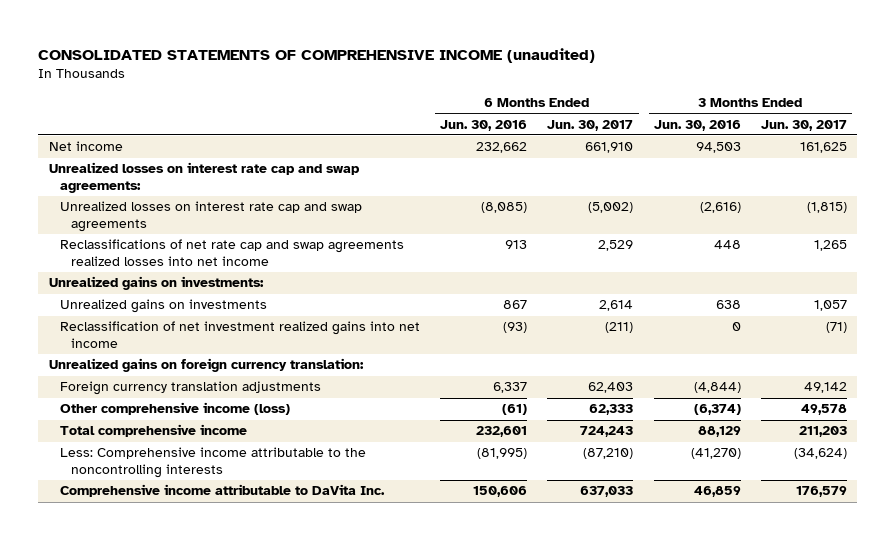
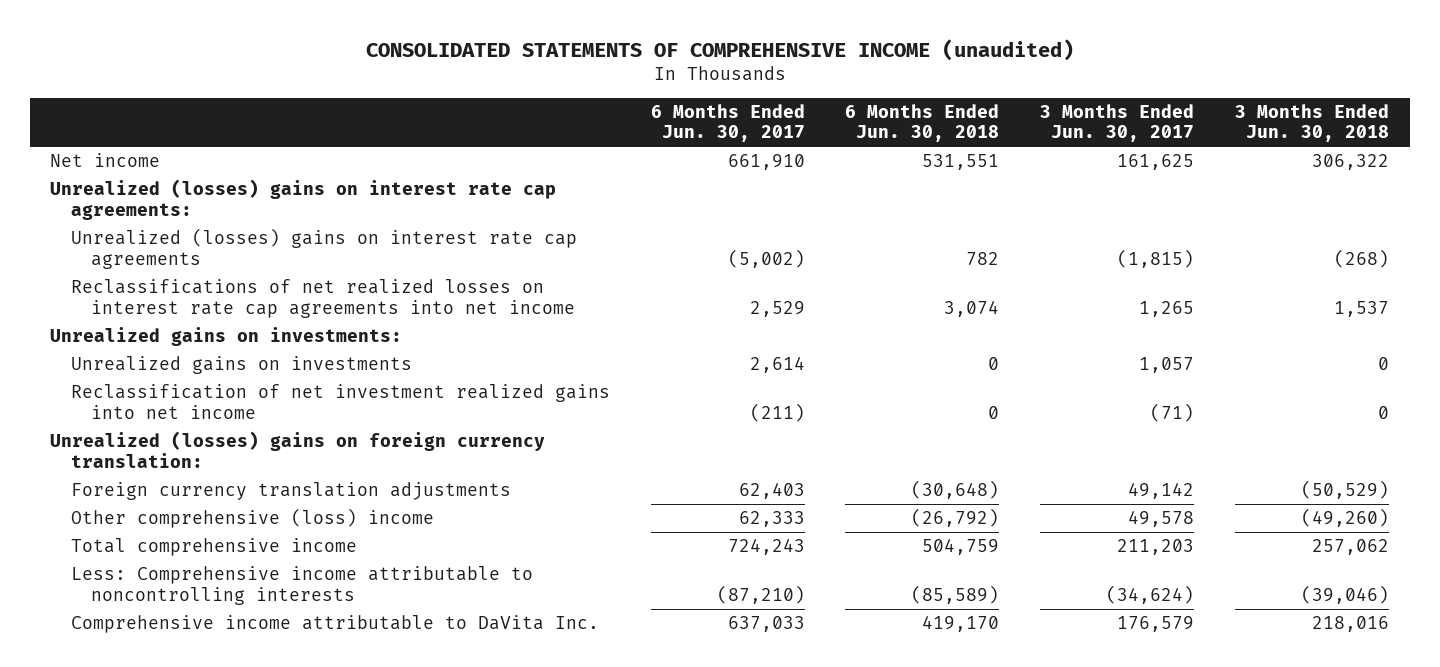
[440,119,528,131] Jun. 30, 2016 -> none
[653,119,741,131] Jun. 30, 2016 -> none
none -> [845,103,1000,143] 6 Months Ended Jun. 30, 2018
none -> [1235,103,1390,143] 3 Months Ended Jun. 30, 2018
[48,162,360,194] Unrealized losses on interest rate cap and swap agreements: -> [50,178,557,220] Unrealized (losses) gains on interest rate cap agreements:
[59,201,362,233] Unrealized losses on interest rate cap and swap agreements -> [70,227,577,269] Unrealized (losses) gains on interest rate cap agreements
[59,239,404,267] Reclassifications of net rate cap and swap agreements realized losses into net income -> [70,278,575,318] Reclassifications of net realized losses on interest rate cap agreements into net income
[48,358,364,373] Unrealized gains on foreign currency translation: -> [50,430,546,468] Unrealized (losses) gains on foreign currency translation:
[59,402,290,416] Other comprehensive income (loss) -> [70,507,434,528] Other comprehensive (loss) income
[59,447,366,479] Less: Comprehensive income attributable to the noncontrolling interests -> [70,565,533,605] Less: Comprehensive income attributable to noncontrolling interests

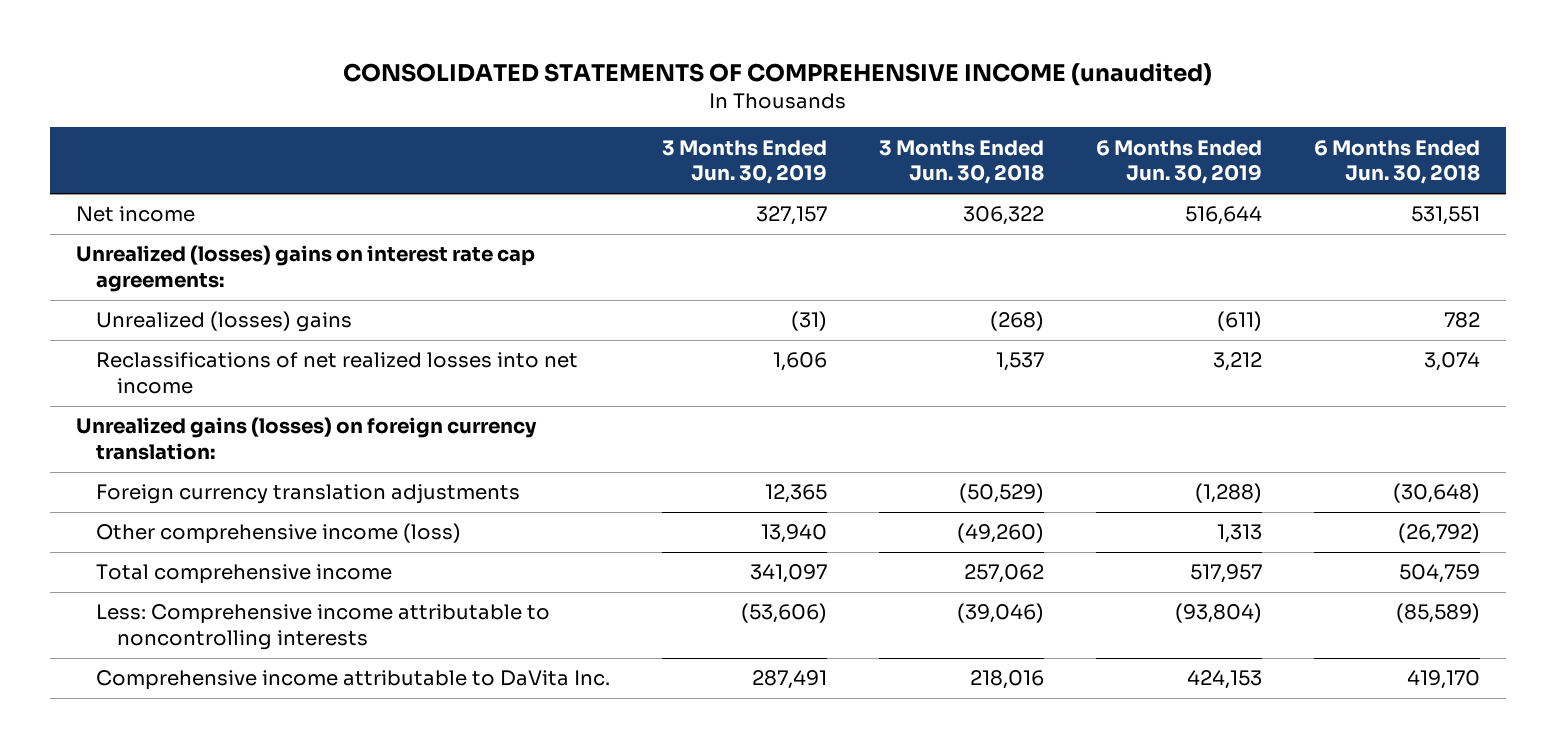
[650,103,805,143] 6 Months Ended Jun. 30, 2017 -> none
[1040,103,1195,143] 3 Months Ended Jun. 30, 2017 -> none
none -> [662,139,828,185] 3 Months Ended Jun. 30, 2019
none -> [1096,139,1263,185] 6 Months Ended Jun. 30, 2019
[50,326,403,346] Unrealized gains on investments: -> none
[70,355,412,374] Unrealized gains on investments -> none
[70,383,610,419] Reclassification of net investment realized gains into net income -> none
[70,227,577,269] Unrealized (losses) gains on interest rate cap agreements -> [96,311,353,333] Unrealized (losses) gains
[70,278,575,318] Reclassifications of net realized losses on interest rate cap agreements into net income -> [96,352,579,394] Reclassifications of net realized losses into net income
[50,430,546,468] Unrealized (losses) gains on foreign currency translation: -> [76,417,538,460] Unrealized gains (losses) on foreign currency translation:
[70,507,434,528] Other comprehensive (loss) income -> [96,523,462,545] Other comprehensive income (loss)

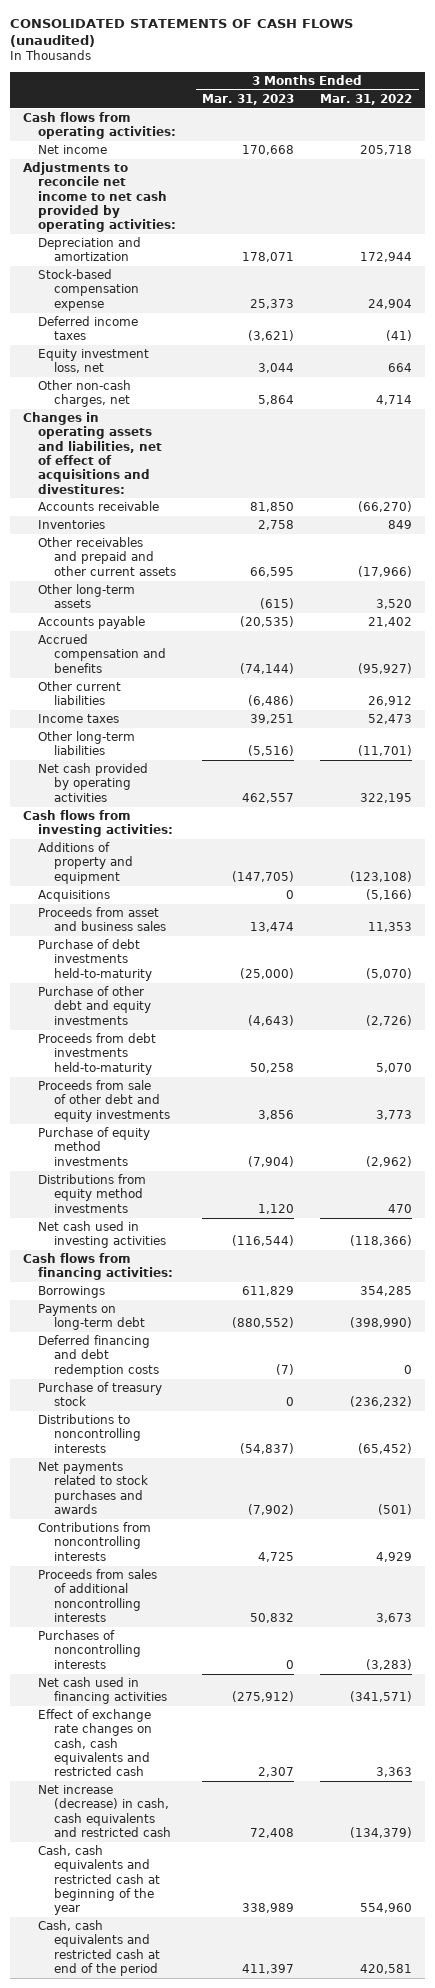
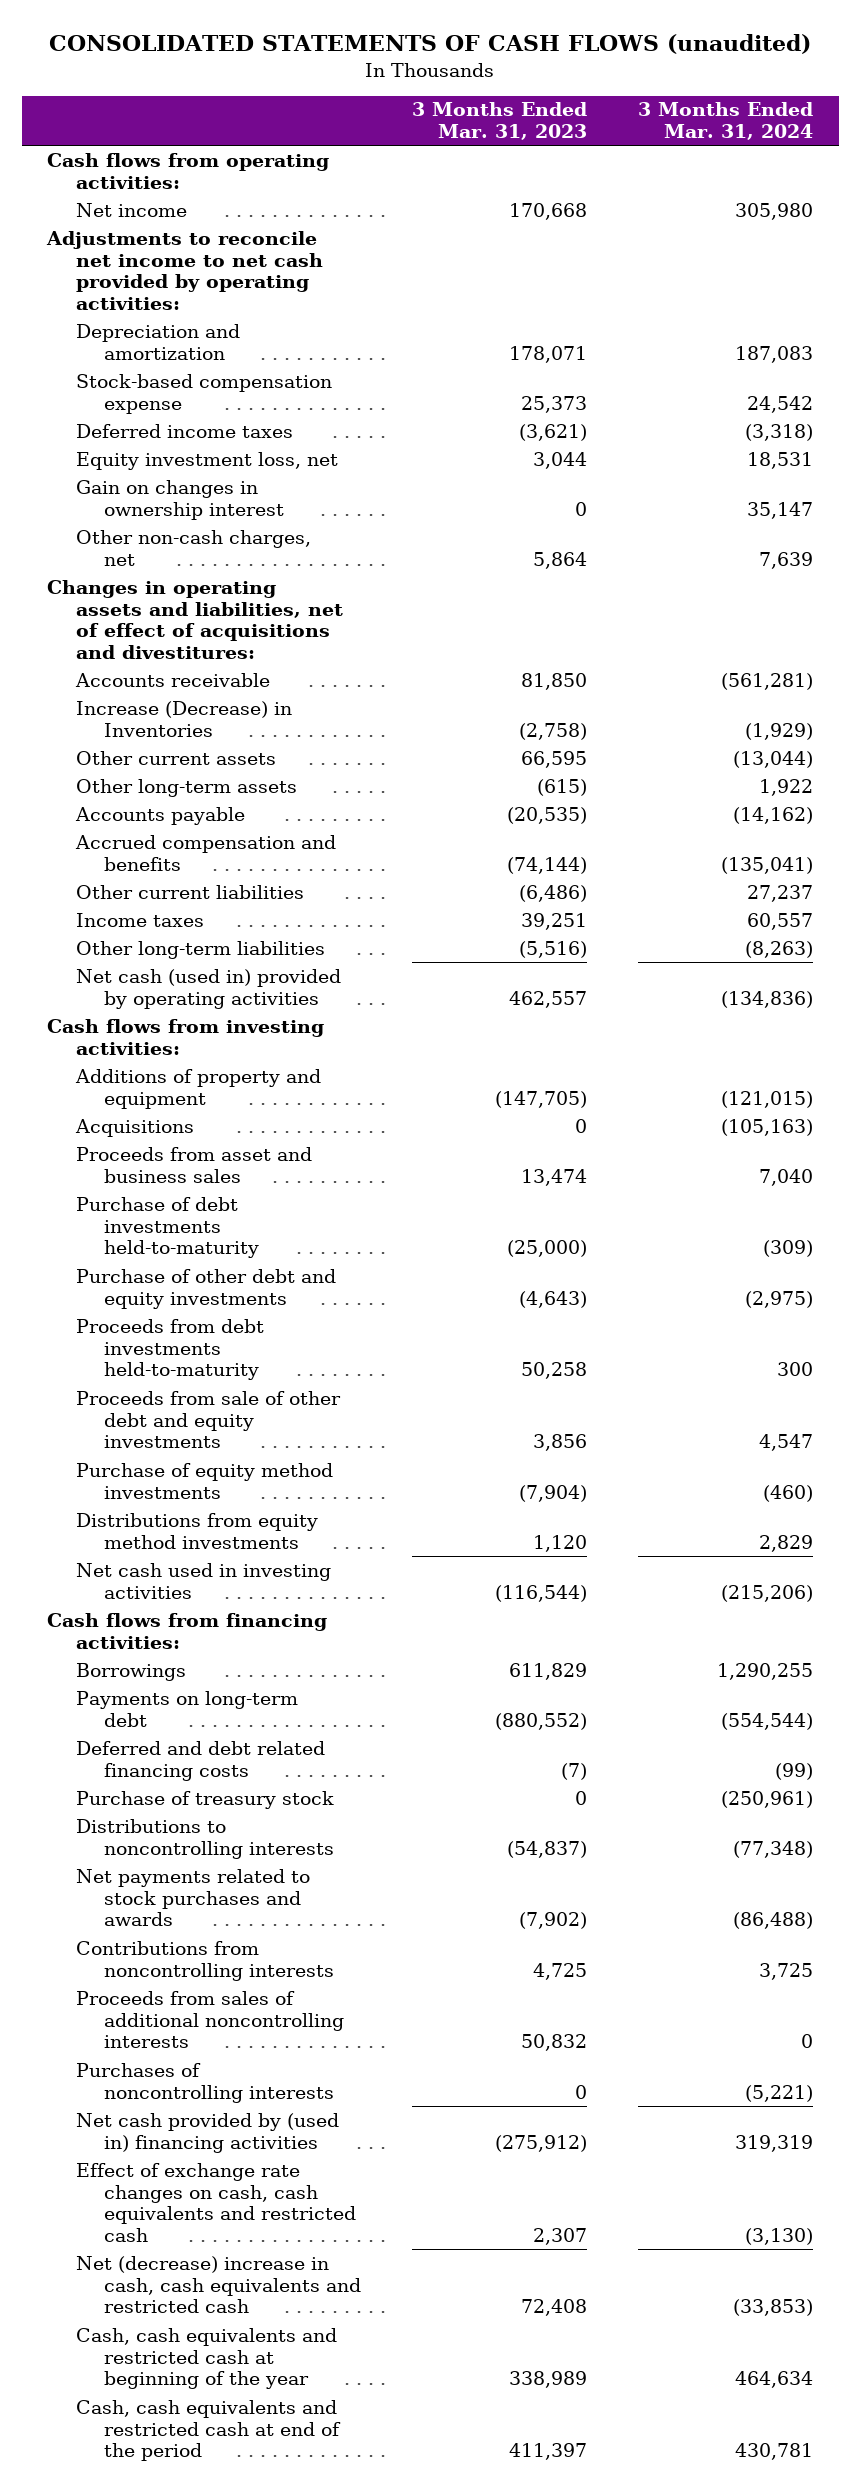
[320,94,413,106] Mar. 31, 2022 -> none
none -> [638,102,814,141] 3 Months Ended Mar. 31, 2024
none -> [75,479,284,520] Gain on changes in ownership interest
[38,520,106,530] Inventories -> [75,700,292,737] Increase (Decrease) in Inventories
[258,520,295,531] 2,758 -> [519,722,588,740] (2,758)
[38,537,176,576] Other receivables and prepaid and other current assets -> [75,750,276,765] Other current assets
[38,763,149,802] Net cash provided by operating activities -> [75,968,341,1009] Net cash (used in) provided by operating activities
[38,1335,159,1377] Deferred financing and debt redemption costs -> [75,1740,325,1781] Deferred and debt related financing costs
[38,1677,167,1705] Net cash used in financing activities -> [75,2112,339,2153] Net cash provided by (used in) financing activities
[38,1785,171,1837] Net increase (decrease) in cash, cash equivalents and restricted cash -> [75,2255,361,2314] Net (decrease) increase in cash, cash equivalents and restricted cash

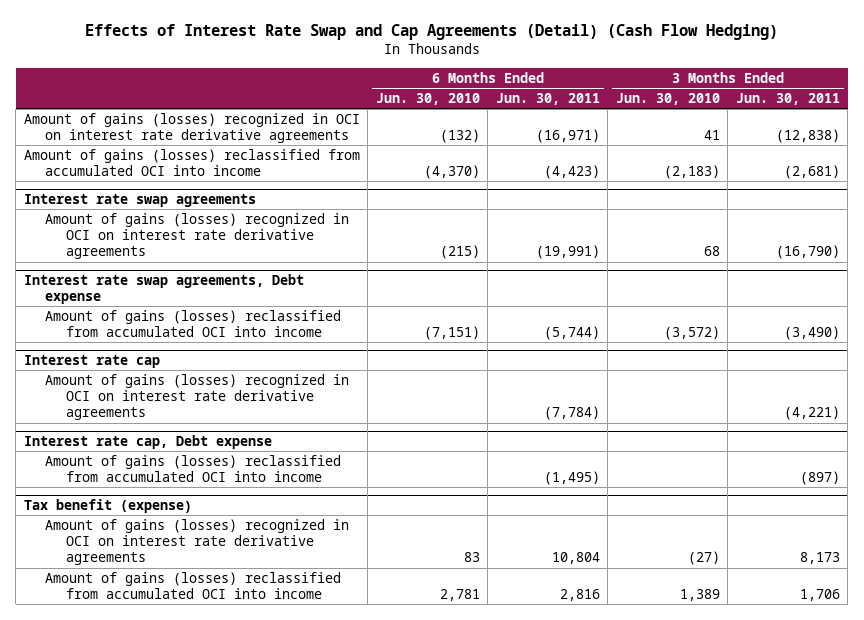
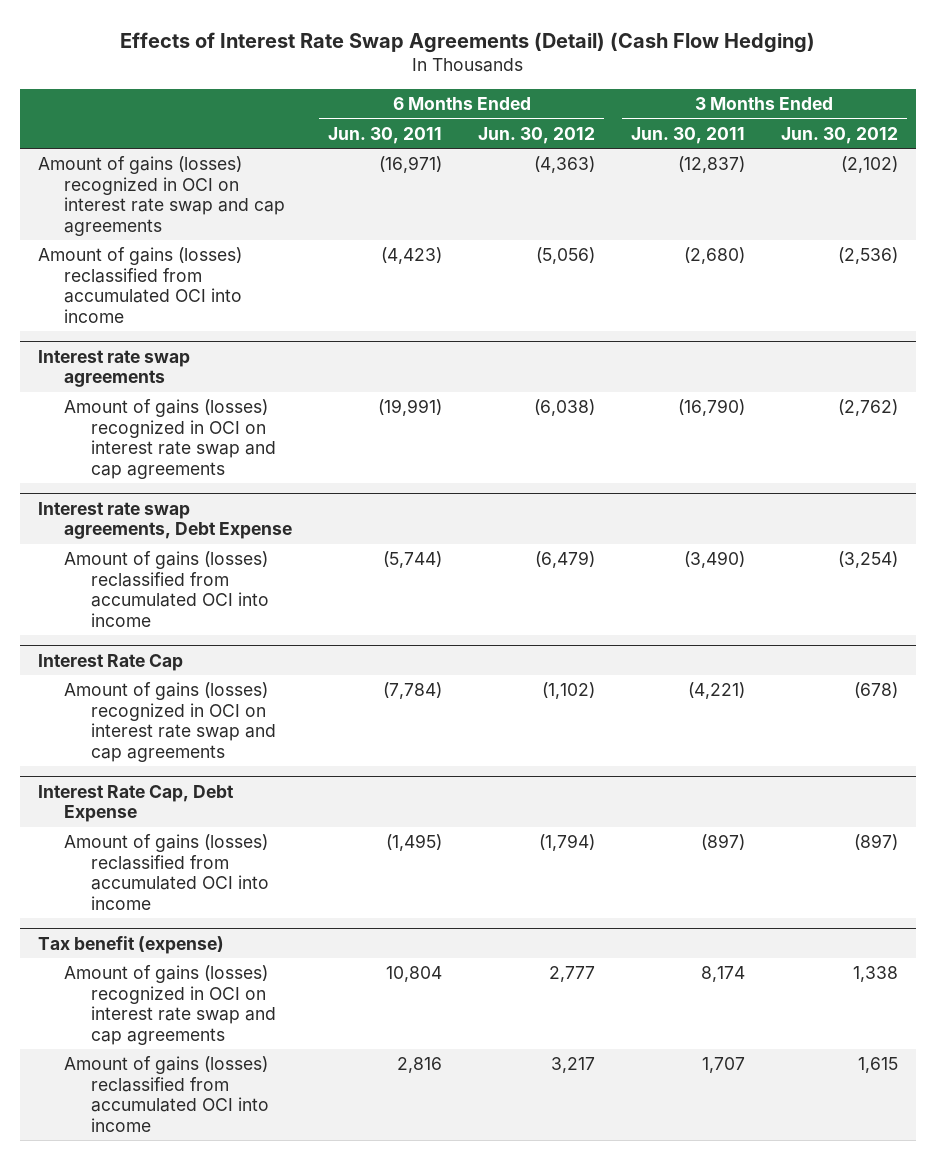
[84,24,778,41] Effects of Interest Rate Swap and Cap Agreements (Detail) (Cash Flow Hedging) -> [120,31,816,53] Effects of Interest Rate Swap Agreements (Detail) (Cash Flow Hedging)
[375,92,480,105] Jun. 30, 2010 -> none
[615,92,720,105] Jun. 30, 2010 -> none
none -> [478,126,596,144] Jun. 30, 2012
none -> [780,126,898,144] Jun. 30, 2012
[23,112,360,144] Amount of gains (losses) recognized in OCI on interest rate derivative agreements -> [38,156,286,236] Amount of gains (losses) recognized in OCI on interest rate swap and cap agreements
[775,129,840,144] (12,838) -> [677,156,745,174] (12,837)
[783,165,840,180] (2,681) -> [683,247,745,265] (2,680)
[44,212,349,260] Amount of gains (losses) recognized in OCI on interest rate derivative agreements -> [64,399,276,479] Amount of gains (losses) recognized in OCI on interest rate swap and cap agreements
[23,274,304,305] Interest rate swap agreements, Debt expense -> [38,501,293,540] Interest rate swap agreements, Debt Expense
[23,355,160,369] Interest rate cap -> [38,653,184,671] Interest Rate Cap
[44,373,349,421] Amount of gains (losses) recognized in OCI on interest rate derivative agreements -> [64,682,276,762] Amount of gains (losses) recognized in OCI on interest rate swap and cap agreements
[23,435,272,450] Interest rate cap, Debt expense -> [38,784,235,823] Interest Rate Cap, Debt Expense
[44,518,349,566] Amount of gains (losses) recognized in OCI on interest rate derivative agreements -> [64,965,276,1045] Amount of gains (losses) recognized in OCI on interest rate swap and cap agreements
[799,552,840,565] 8,173 -> [700,966,745,983] 8,174
[799,589,840,602] 1,706 -> [701,1057,745,1074] 1,707

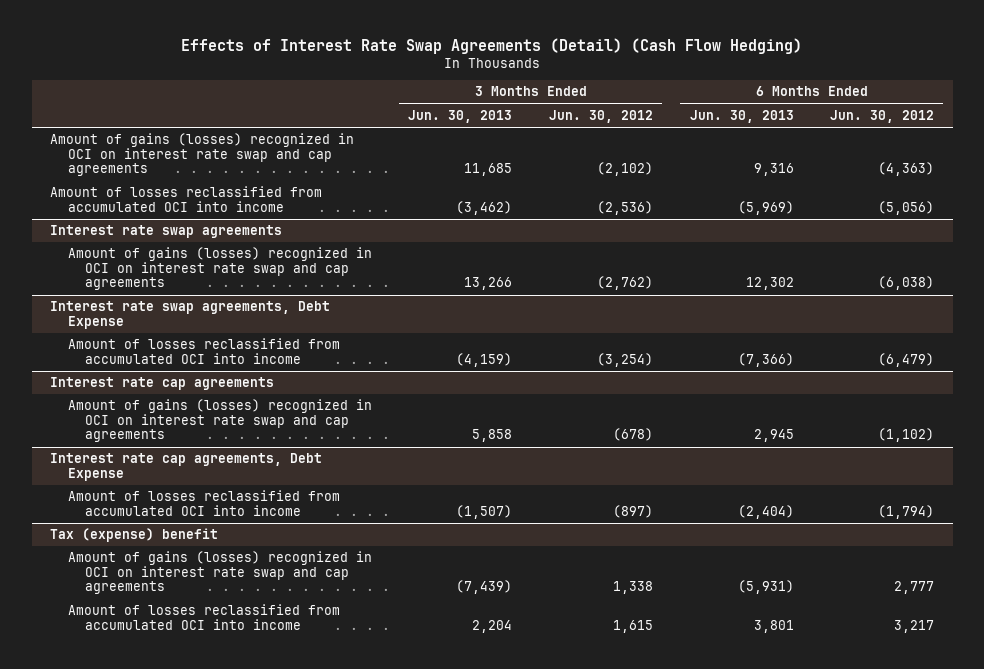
[328,126,443,144] Jun. 30, 2011 -> none
[630,126,745,144] Jun. 30, 2011 -> none
none -> [408,109,513,123] Jun. 30, 2013
none -> [689,109,794,123] Jun. 30, 2013
[38,247,243,323] Amount of gains (losses) reclassified from accumulated OCI into income -> [50,186,323,212] Amount of losses reclassified from accumulated OCI into income
[64,551,269,627] Amount of gains (losses) reclassified from accumulated OCI into income -> [67,338,340,364] Amount of losses reclassified from accumulated OCI into income
[38,653,184,671] Interest Rate Cap -> [50,377,275,391] Interest rate cap agreements
[38,784,235,823] Interest Rate Cap, Debt Expense -> [50,453,323,481] Interest rate cap agreements, Debt Expense
[64,834,269,910] Amount of gains (losses) reclassified from accumulated OCI into income -> [67,490,340,516] Amount of losses reclassified from accumulated OCI into income
[38,935,225,954] Tax benefit (expense) -> [50,528,219,543] Tax (expense) benefit
[64,1056,269,1132] Amount of gains (losses) reclassified from accumulated OCI into income -> [67,604,340,630] Amount of losses reclassified from accumulated OCI into income

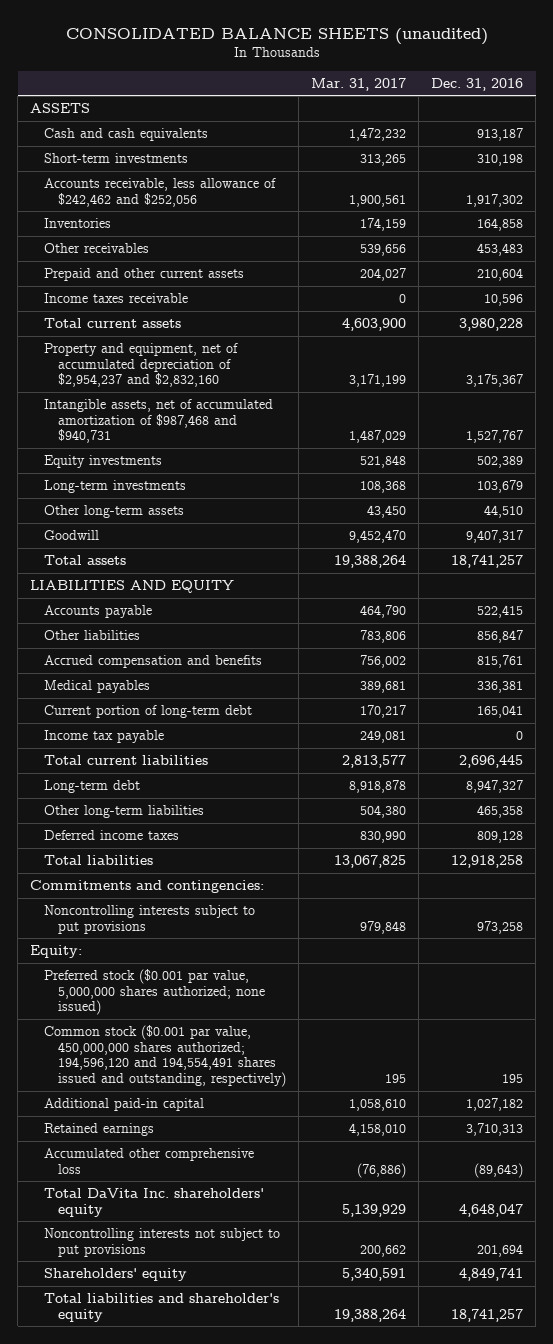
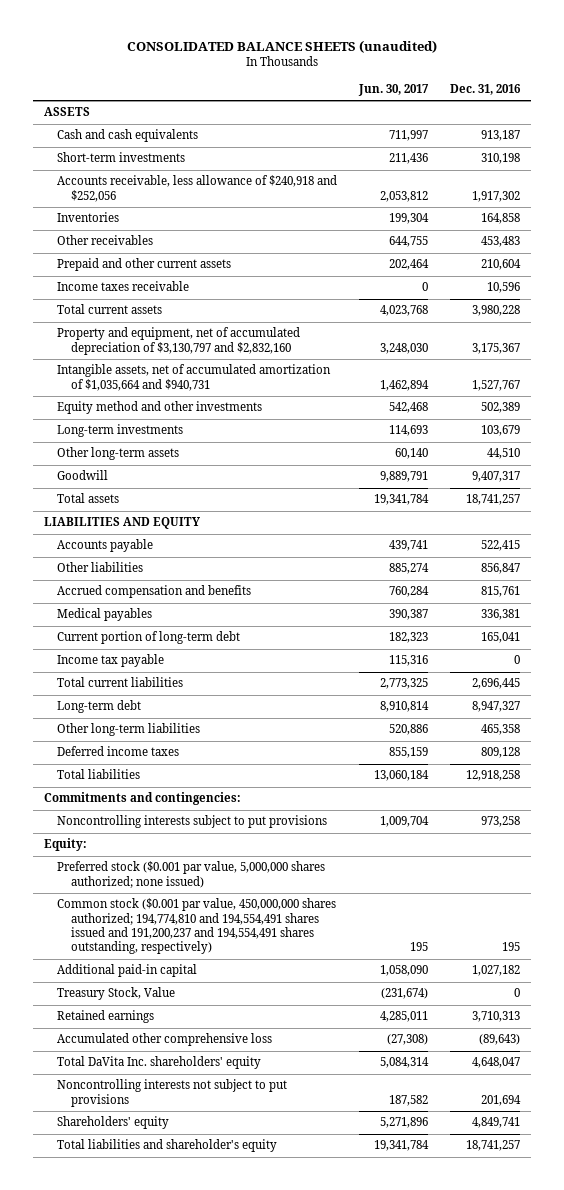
[310,77,406,91] Mar. 31, 2017 -> none
none -> [358,83,430,96] Jun. 30, 2017
[44,178,277,207] Accounts receivable, less allowance of $242,462 and $252,056 -> [57,175,338,202] Accounts receivable, less allowance of $240,918 and $252,056
[44,343,239,388] Property and equipment, net of accumulated depreciation of $2,954,237 and $2,832,160 -> [57,327,301,355] Property and equipment, net of accumulated depreciation of $3,130,797 and $2,832,160
[44,399,274,444] Intangible assets, net of accumulated amortization of $987,468 and $940,731 -> [57,364,332,391] Intangible assets, net of accumulated amortization of $1,035,664 and $940,731
[44,455,163,469] Equity investments -> [57,401,263,415] Equity method and other investments
[44,1025,286,1088] Common stock ($0.001 par value, 450,000,000 shares authorized; 194,596,120 and 194,554,491 shares issued and outstanding, respectively) -> [57,898,337,955] Common stock ($0.001 par value, 450,000,000 shares authorized; 194,774,810 and 194,554,491 shares issued and 191,200,237 and 194,554,491 shares outstanding, respectively)
none -> [57,987,176,1001] Treasury Stock, Value

